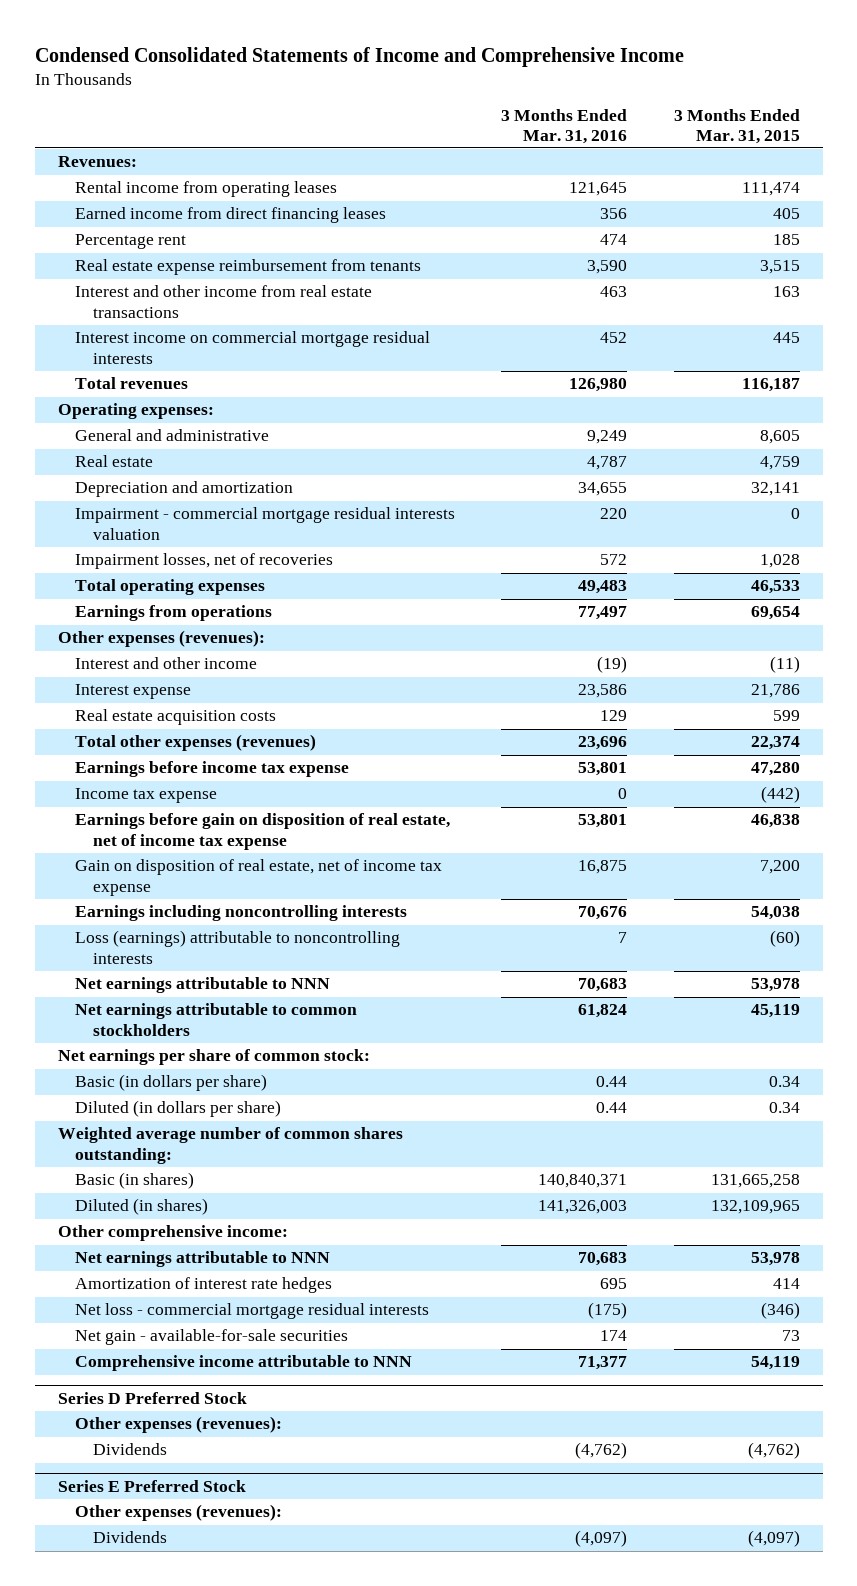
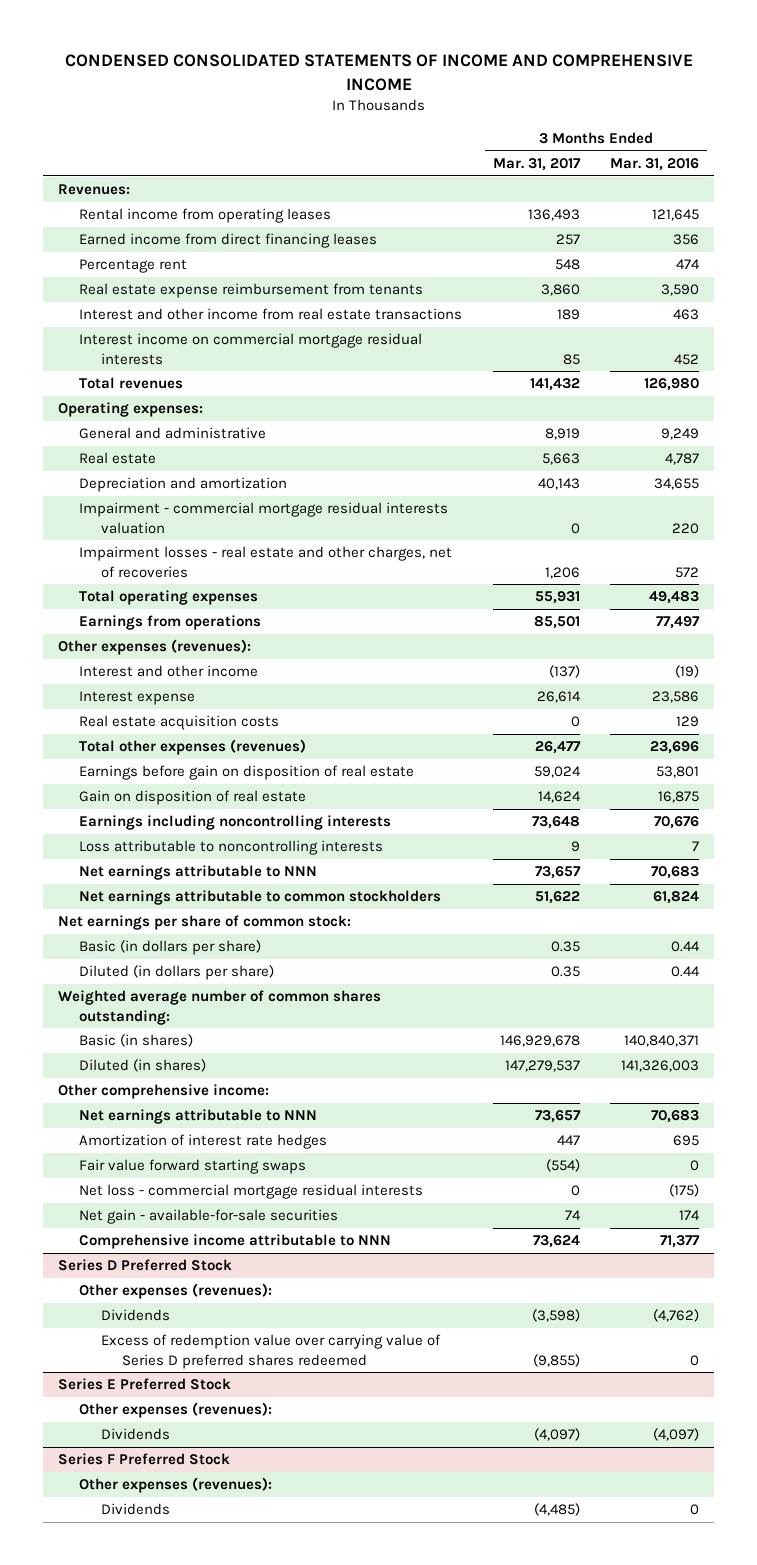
[34,46,684,67] Condensed Consolidated Statements of Income and Comprehensive Income -> [64,54,693,91] CONDENSED CONSOLIDATED STATEMENTS OF INCOME AND COMPREHENSIVE INCOME
[673,108,800,144] 3 Months Ended Mar. 31, 2015 -> none
none -> [492,157,581,171] Mar. 31, 2017
[75,553,334,570] Impairment losses, net of recoveries -> [79,546,453,578] Impairment losses - real estate and other charges, net of recoveries
[75,761,350,778] Earnings before income tax expense -> none
[75,788,218,804] Income tax expense -> none
[75,813,451,850] Earnings before gain on disposition of real estate, net of income tax expense -> [79,765,415,781] Earnings before gain on disposition of real estate
[75,859,443,896] Gain on disposition of real estate, net of income tax expense -> [79,790,307,806] Gain on disposition of real estate
[75,930,401,964] Loss (earnings) attributable to noncontrolling interests -> [79,840,384,856] Loss attributable to noncontrolling interests
none -> [79,1159,307,1175] Fair value forward starting swaps
none -> [100,1334,441,1369] Excess of redemption value over carrying value of Series D preferred shares redeemed
none -> [57,1453,230,1466] Series F Preferred Stock
none -> [79,1477,273,1494] Other expenses (revenues):
none -> [100,1503,170,1516] Dividends

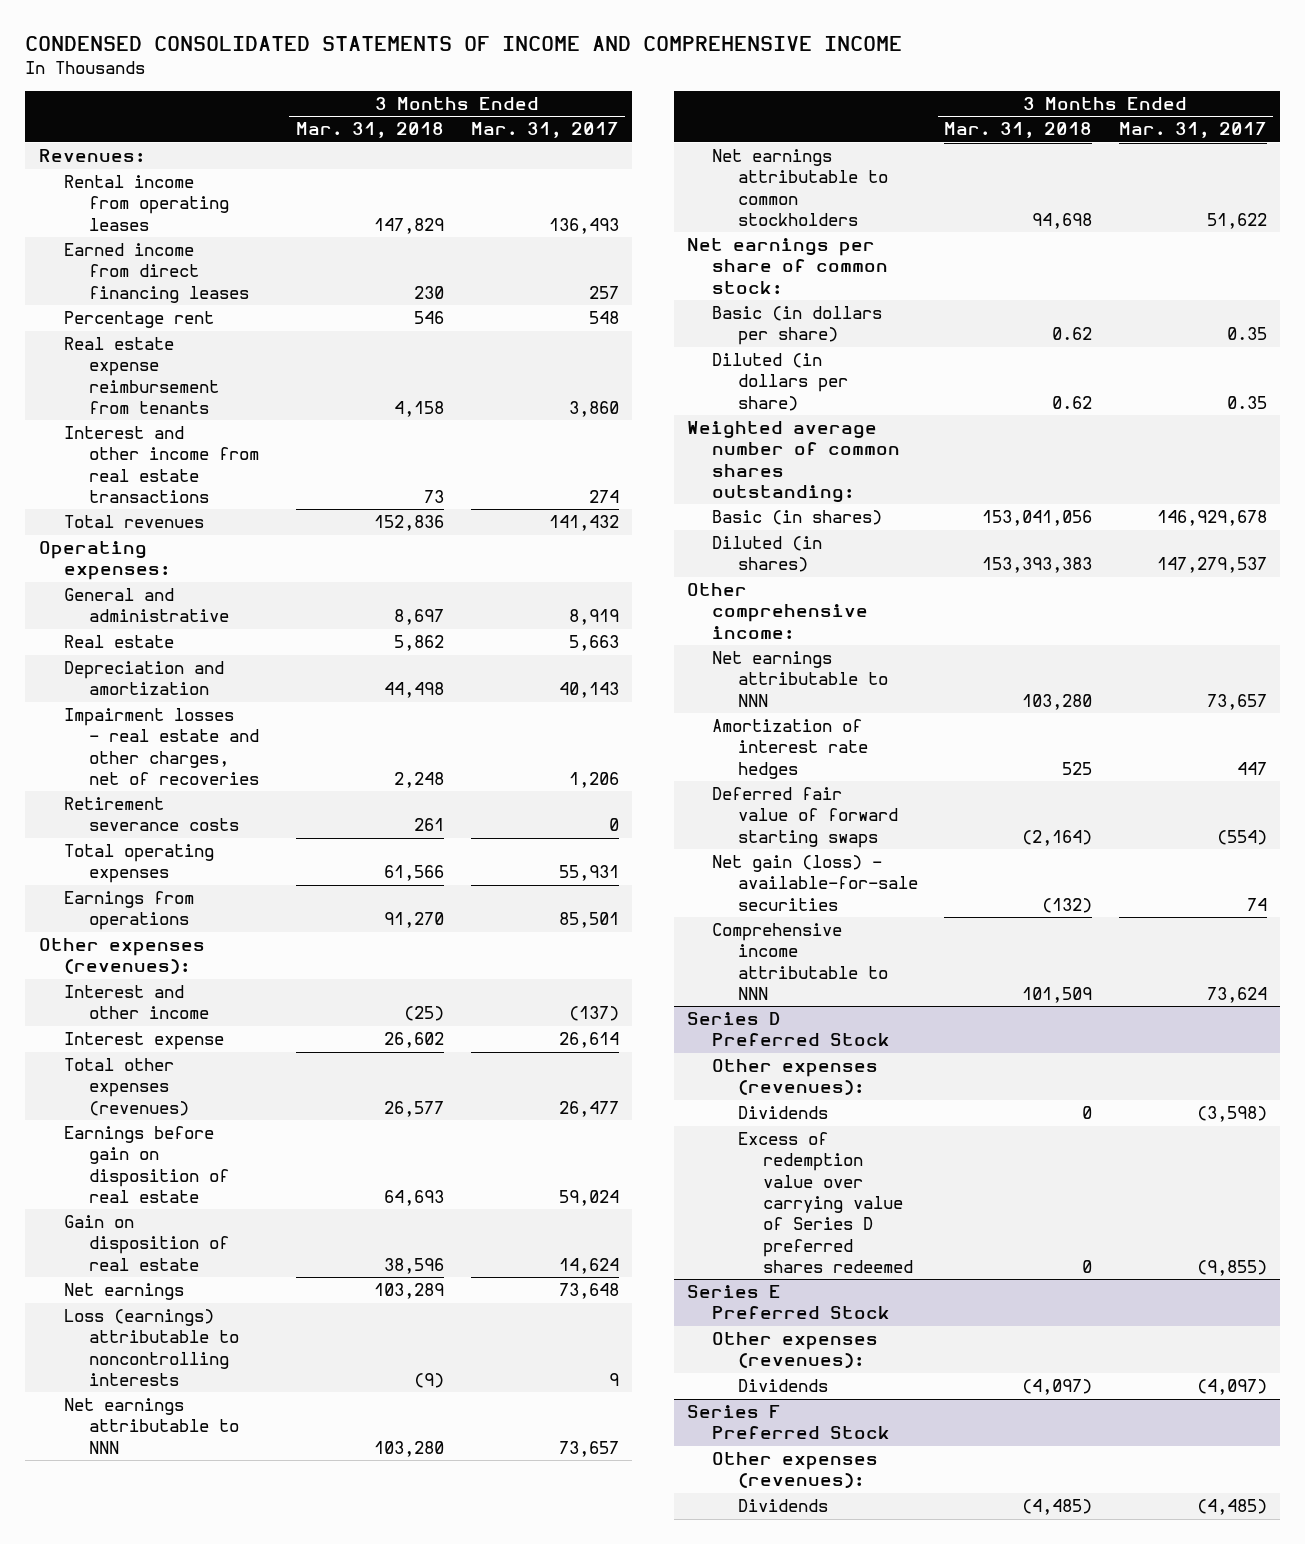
[610,157,700,171] Mar. 31, 2016 -> none
none -> [295,122,444,139] Mar. 31, 2018
[79,333,423,365] Interest income on commercial mortgage residual interests -> none
[556,309,580,321] 189 -> [588,489,619,503] 274
[79,502,449,534] Impairment - commercial mortgage residual interests valuation -> none
none -> [64,797,240,832] Retirement severance costs
[79,715,280,731] Real estate acquisition costs -> none
[79,815,392,831] Earnings including noncontrolling interests -> [64,1283,185,1301] Net earnings
[79,840,384,856] Loss attributable to noncontrolling interests -> [64,1309,240,1386] Loss (earnings) attributable to noncontrolling interests
[79,1184,424,1200] Net loss - commercial mortgage residual interests -> none
[79,1159,307,1175] Fair value forward starting swaps -> [712,787,898,848] Deferred fair value of forward starting swaps
[79,1209,339,1225] Net gain - available-for-sale securities -> [712,855,918,911] Net gain (loss) - available-for-sale securities

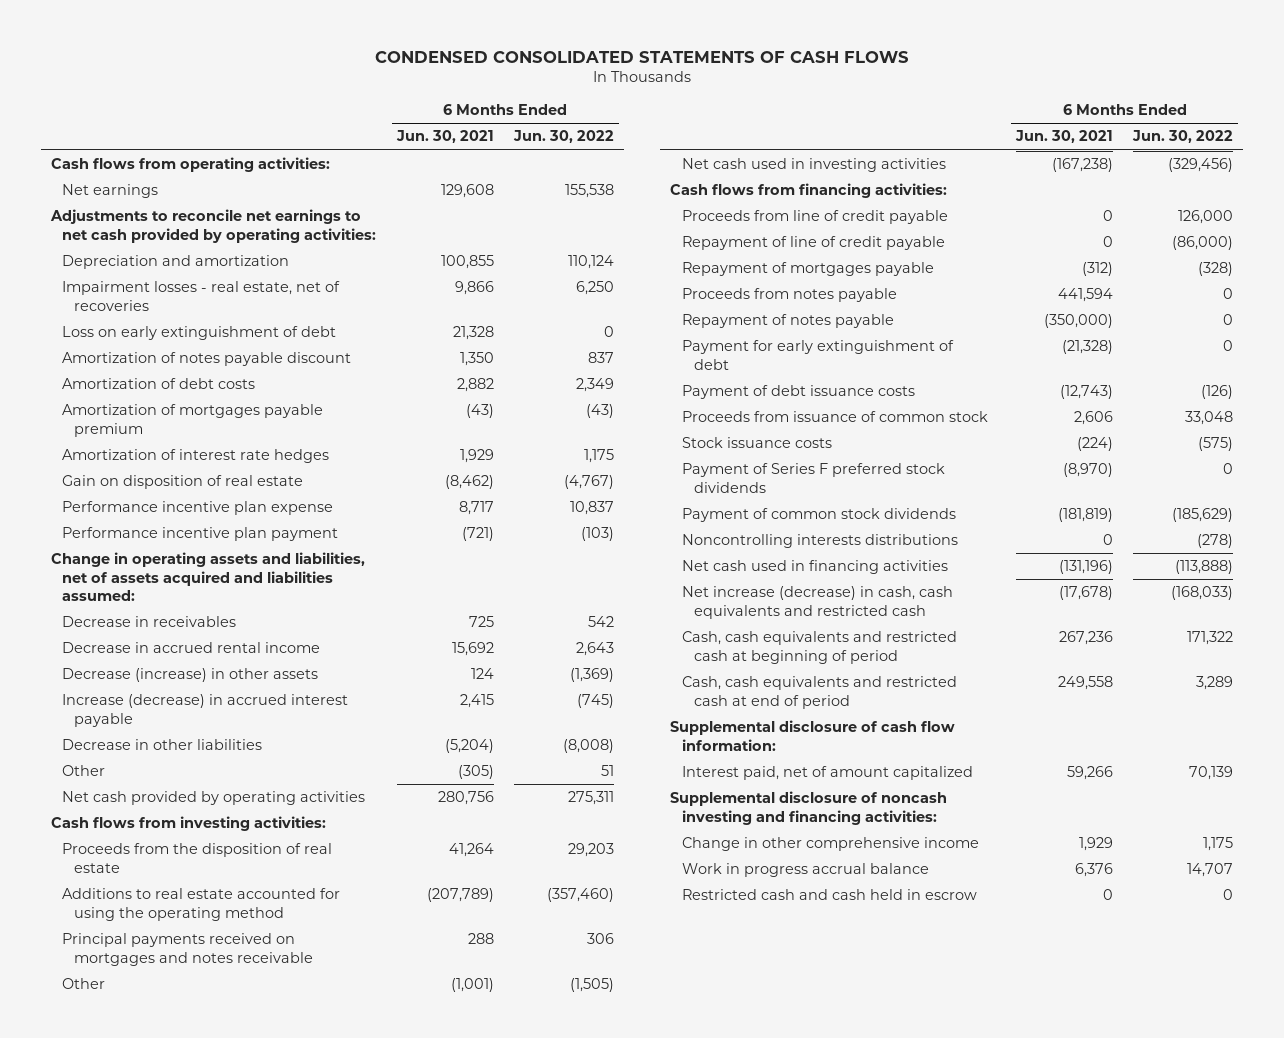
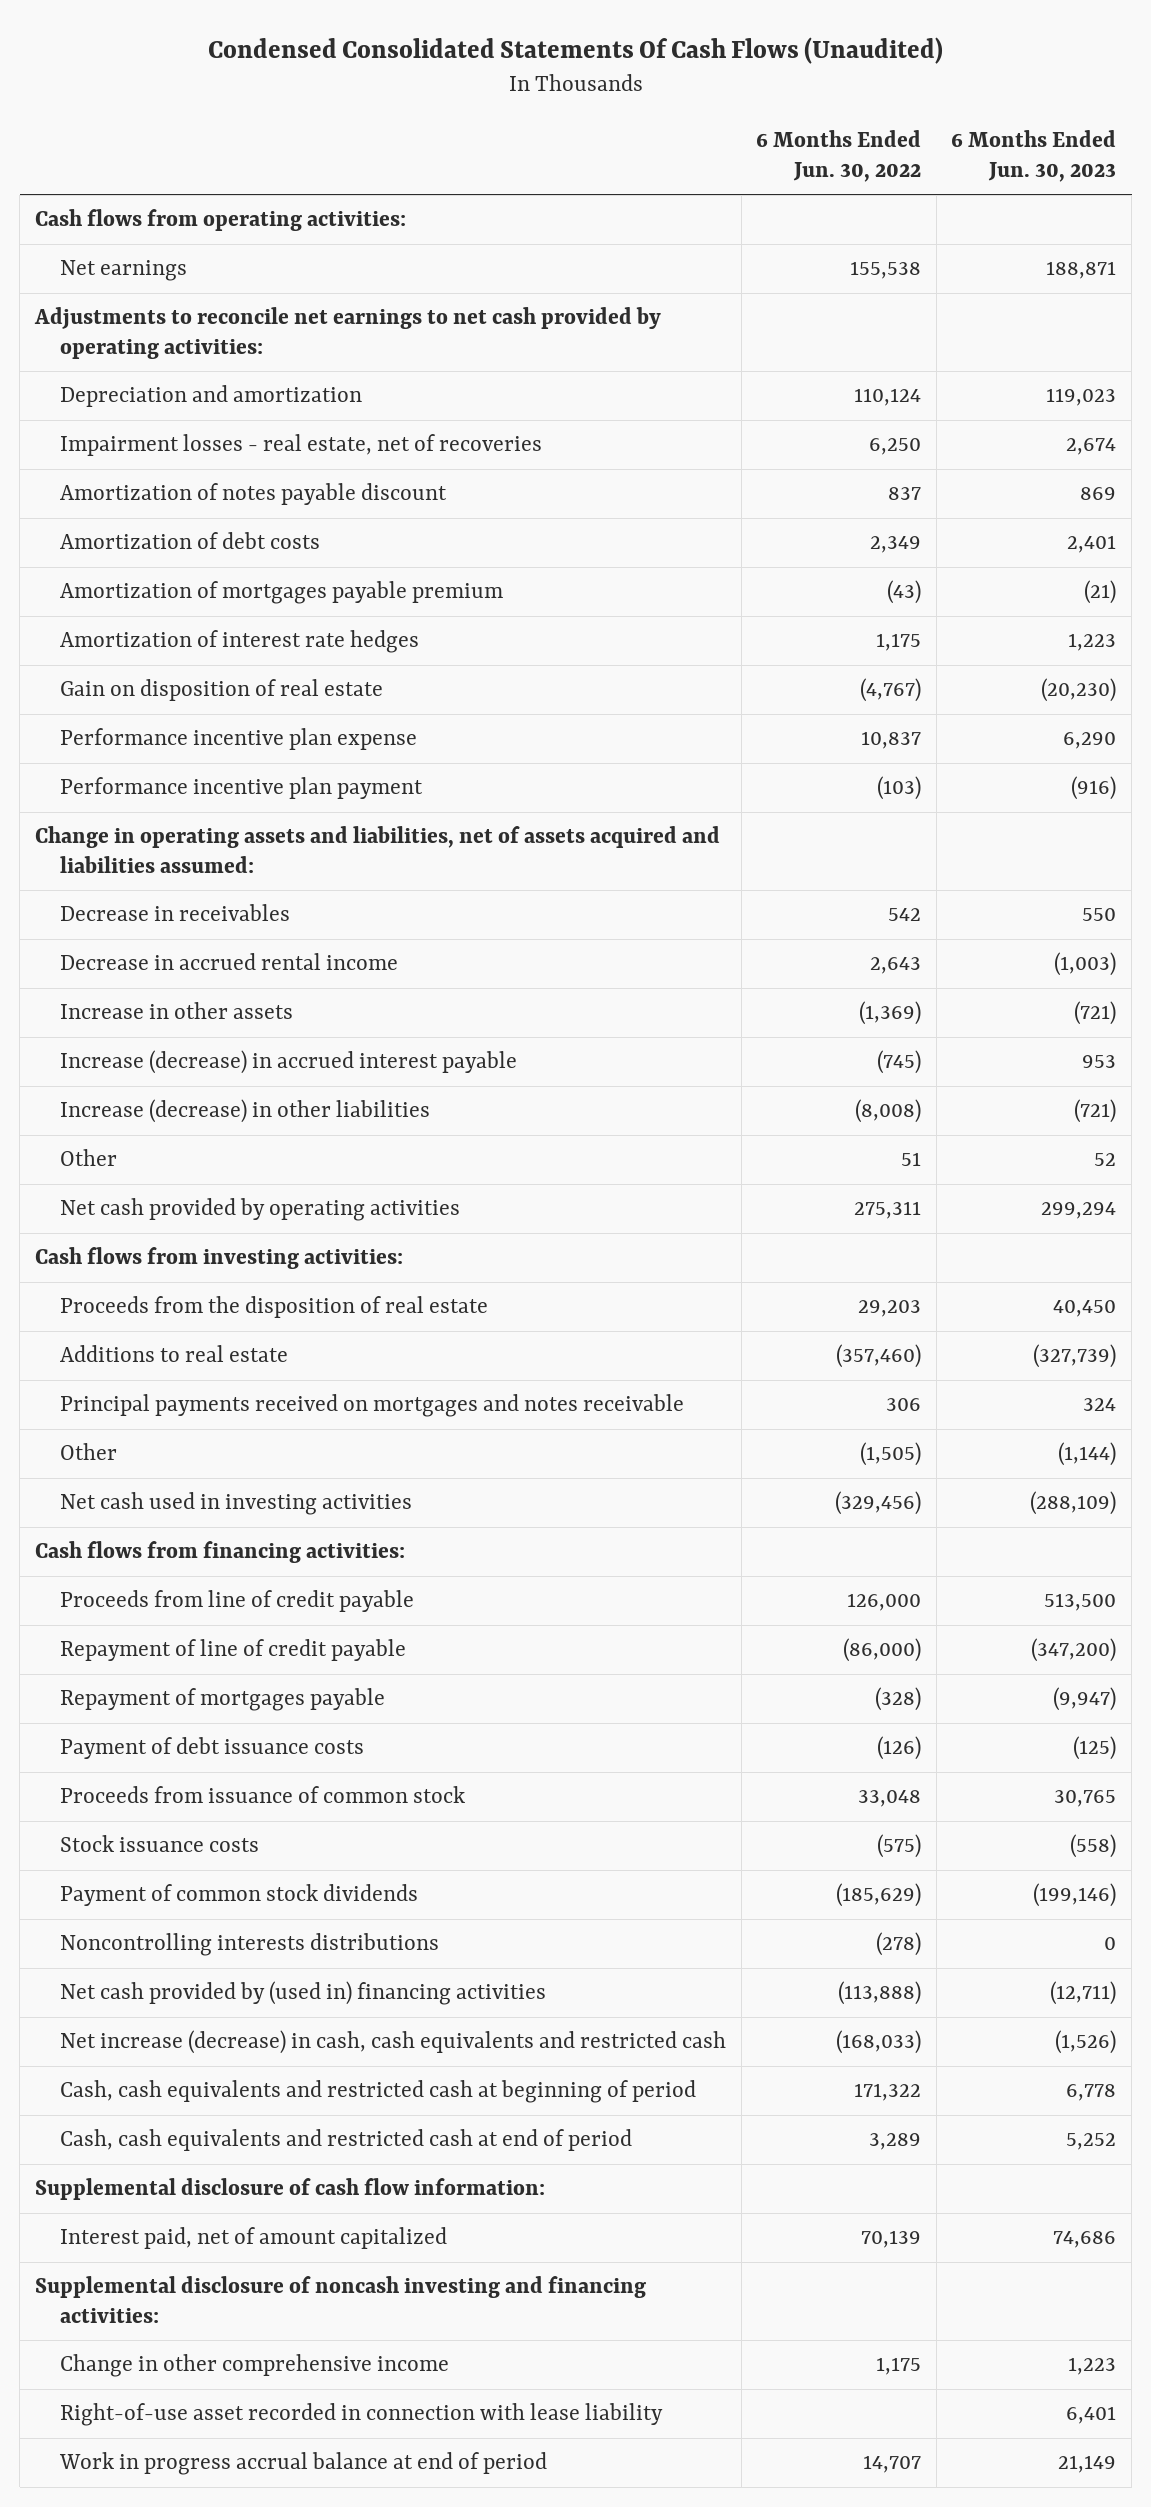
[374,50,909,63] CONDENSED CONSOLIDATED STATEMENTS OF CASH FLOWS -> [207,36,943,64] Condensed Consolidated Statements Of Cash Flows (Unaudited)
[395,130,494,144] Jun. 30, 2021 -> none
none -> [951,129,1117,182] 6 Months Ended Jun. 30, 2023
[62,326,337,341] Loss on early extinguishment of debt -> none
[62,668,319,683] Decrease (increase) in other assets -> [60,1002,294,1020] Increase in other assets
[62,739,263,751] Decrease in other liabilities -> [60,1099,431,1124] Increase (decrease) in other liabilities
[62,888,341,921] Additions to real estate accounted for using the operating method -> [60,1345,289,1363] Additions to real estate
[681,288,897,303] Proceeds from notes payable -> none
[681,314,894,329] Repayment of notes payable -> none
[681,340,954,370] Payment for early extinguishment of debt -> none
[681,463,945,493] Payment of Series F preferred stock dividends -> none
[681,560,948,575] Net cash used in financing activities -> [60,1981,547,2006] Net cash provided by (used in) financing activities
[681,889,977,901] Restricted cash and cash held in escrow -> none
none -> [60,2403,664,2427] Right-of-use asset recorded in connection with lease liability
[681,863,929,878] Work in progress accrual balance -> [59,2452,548,2476] Work in progress accrual balance at end of period

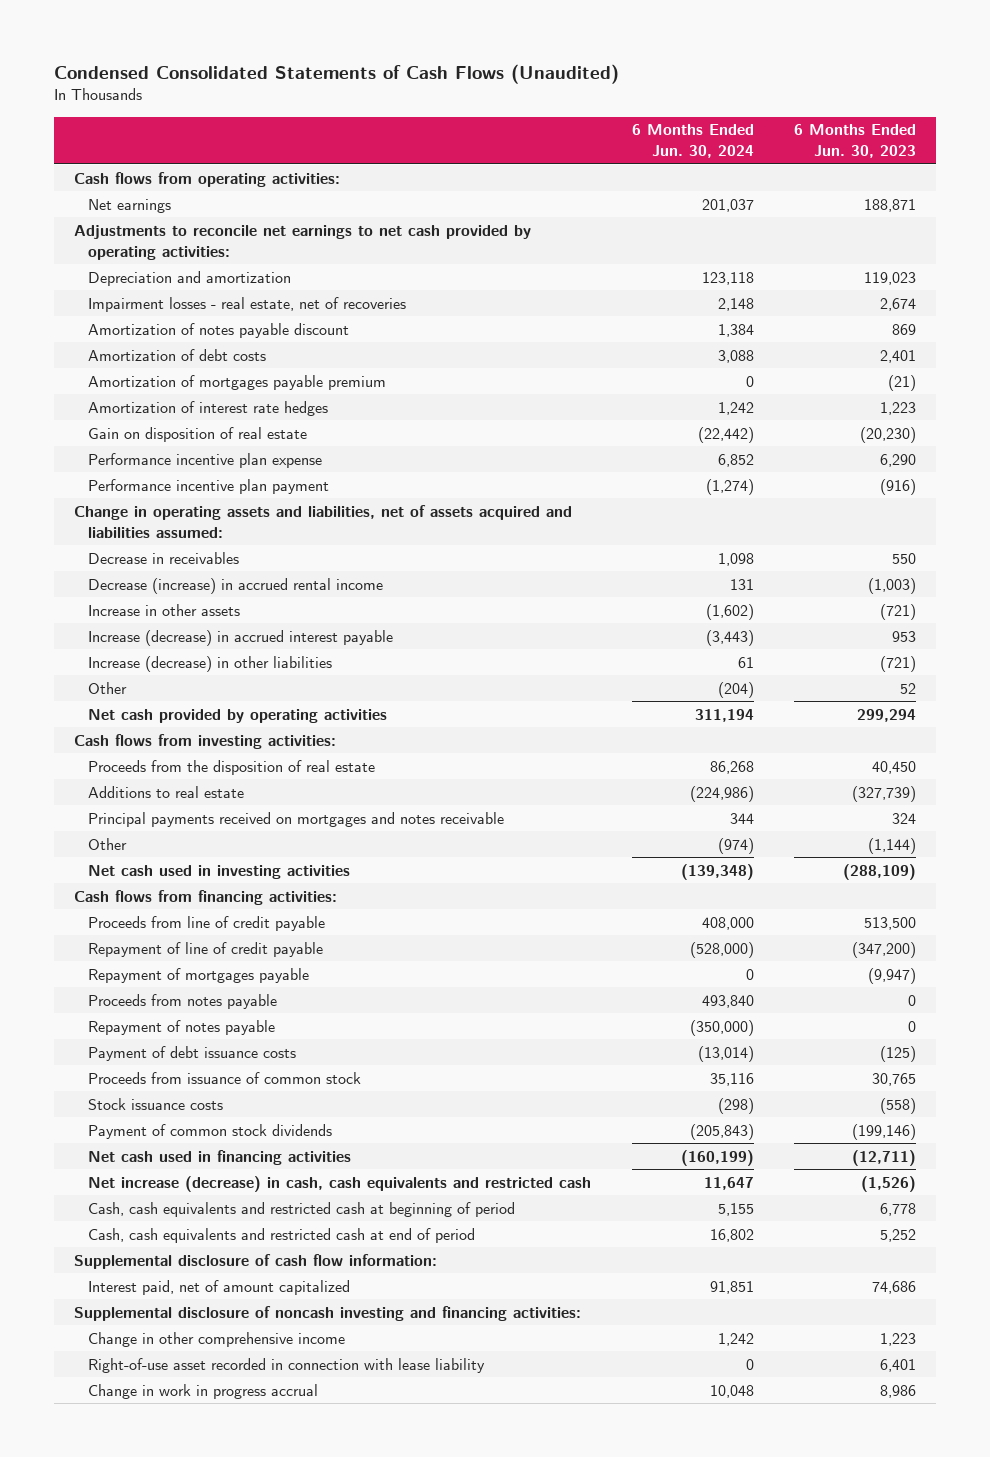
[207,36,943,64] Condensed Consolidated Statements Of Cash Flows (Unaudited) -> [53,63,619,84] Condensed Consolidated Statements of Cash Flows (Unaudited)
[756,129,922,182] 6 Months Ended Jun. 30, 2022 -> none
none -> [631,124,754,159] 6 Months Ended Jun. 30, 2024
[60,953,399,971] Decrease in accrued rental income -> [88,577,384,594] Decrease (increase) in accrued rental income
none -> [88,993,278,1009] Proceeds from notes payable
none -> [88,1019,276,1035] Repayment of notes payable
[60,1933,440,1957] Noncontrolling interests distributions -> none
[60,1981,547,2006] Net cash provided by (used in) financing activities -> [88,1149,352,1165] Net cash used in financing activities
[59,2452,548,2476] Work in progress accrual balance at end of period -> none
none -> [88,1383,319,1399] Change in work in progress accrual

